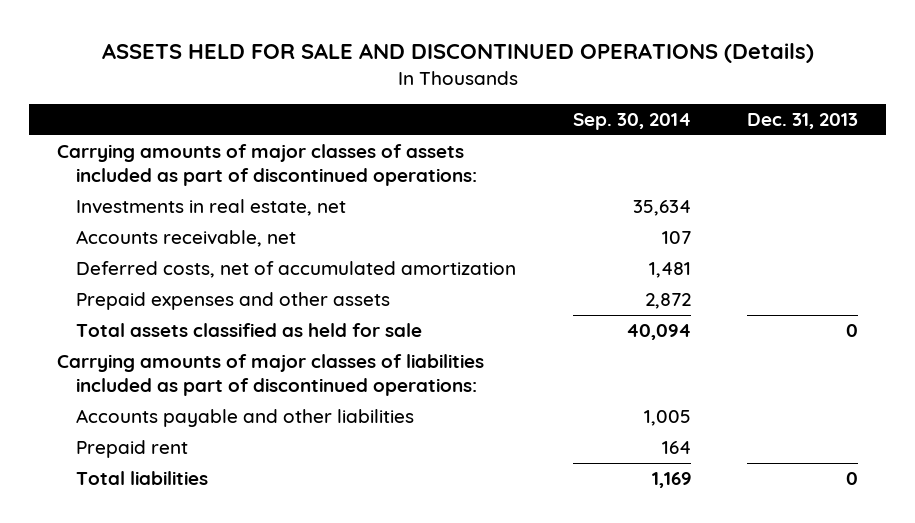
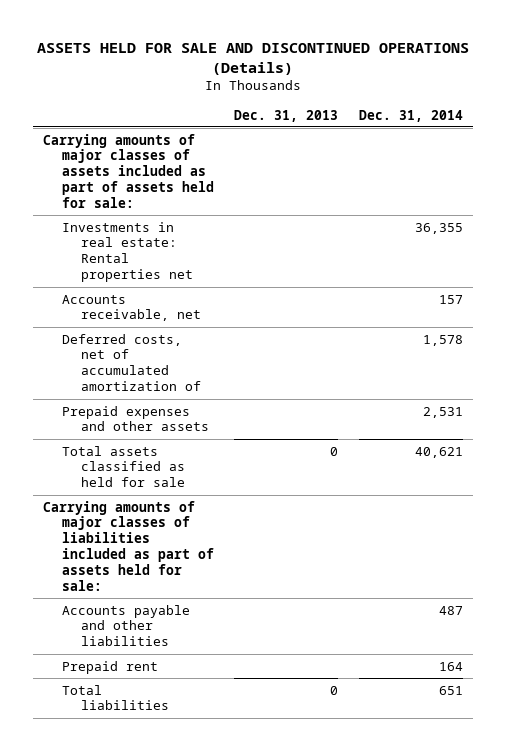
[572,113,691,131] Sep. 30, 2014 -> none
none -> [358,109,463,122] Dec. 31, 2014
[57,144,477,187] Carrying amounts of major classes of assets included as part of discontinued operations: -> [43,133,215,209] Carrying amounts of major classes of assets included as part of assets held for sale:
[75,199,346,217] Investments in real estate, net -> [62,221,194,283] Investments in real estate: Rental properties net
[75,261,516,279] Deferred costs, net of accumulated amortization -> [62,333,202,392] Deferred costs, net of accumulated amortization of
[57,354,485,397] Carrying amounts of major classes of liabilities included as part of discontinued operations: -> [43,500,215,592] Carrying amounts of major classes of liabilities included as part of assets held for sale:

